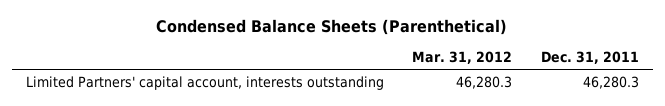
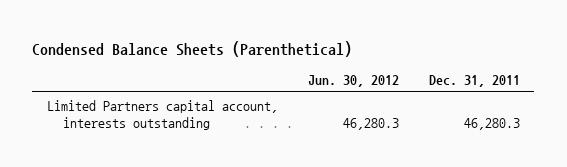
[412,51,513,65] Mar. 31, 2012 -> none
none -> [307,75,399,88] Jun. 30, 2012
[25,75,384,90] Limited Partners' capital account, interests outstanding -> [47,99,279,131] Limited Partners capital account, interests outstanding

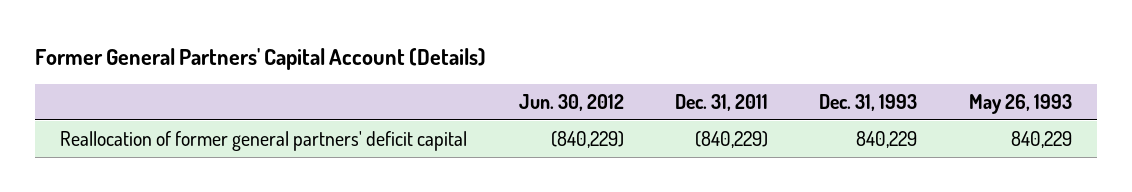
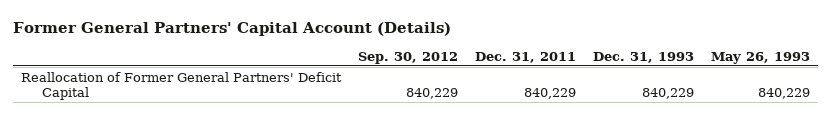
[518,93,624,111] Jun. 30, 2012 -> none
none -> [357,51,458,64] Sep. 30, 2012
[60,130,468,151] Reallocation of former general partners' deficit capital -> [20,71,342,101] Reallocation of Former General Partners' Deficit Capital
[695,130,769,148] (840,229) -> [523,88,576,100] 840,229

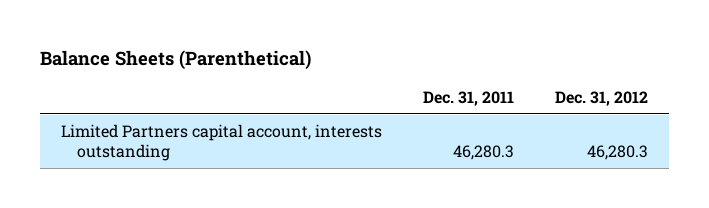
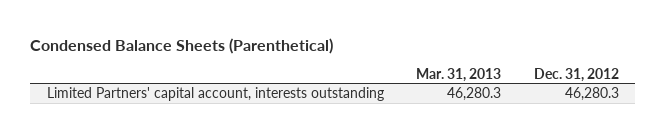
[39,49,311,70] Balance Sheets (Parenthetical) -> [30,38,334,55] Condensed Balance Sheets (Parenthetical)
[422,91,514,107] Dec. 31, 2011 -> none
none -> [416,67,502,82] Mar. 31, 2013
[60,124,382,162] Limited Partners capital account, interests outstanding -> [46,87,384,102] Limited Partners' capital account, interests outstanding

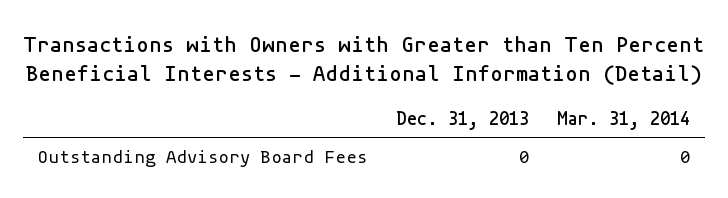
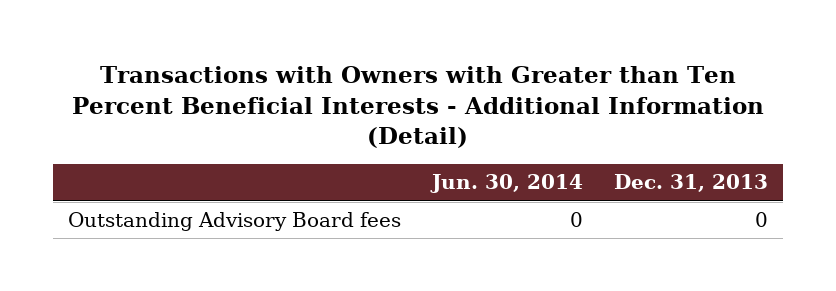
[557,110,691,130] Mar. 31, 2014 -> none
none -> [429,174,583,194] Jun. 30, 2014
[37,150,368,168] Outstanding Advisory Board Fees -> [68,212,402,232] Outstanding Advisory Board fees

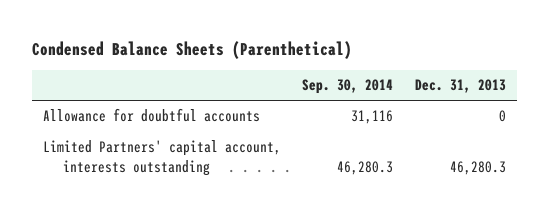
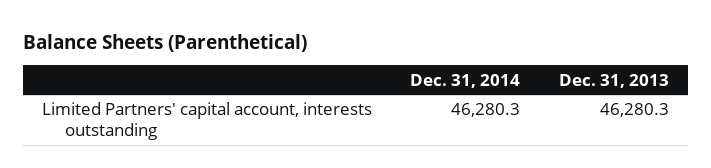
[31,40,352,59] Condensed Balance Sheets (Parenthetical) -> [23,33,308,52] Balance Sheets (Parenthetical)
[302,79,394,95] Sep. 30, 2014 -> none
none -> [410,73,521,88] Dec. 31, 2014
[42,108,260,123] Allowance for doubtful accounts -> none

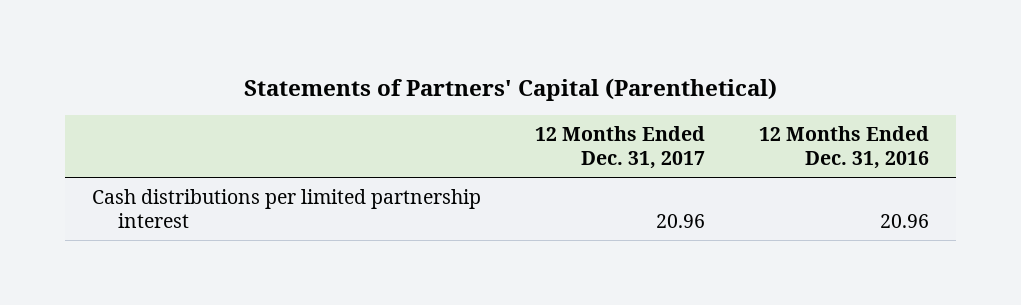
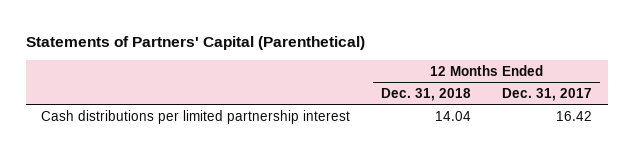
[759,126,930,170] 12 Months Ended Dec. 31, 2016 -> none
none -> [381,88,472,102] Dec. 31, 2018
[656,214,706,229] 20.96 -> [556,110,593,121] 16.42

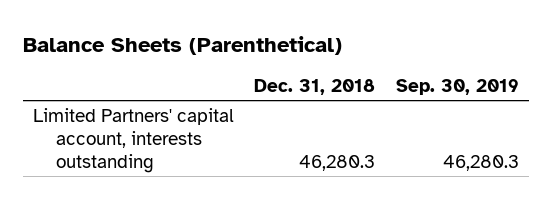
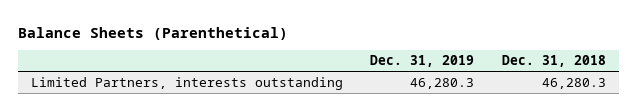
[395,78,519,95] Sep. 30, 2019 -> none
none -> [370,55,475,68] Dec. 31, 2019
[33,108,235,173] Limited Partners' capital account, interests outstanding -> [31,77,344,91] Limited Partners, interests outstanding

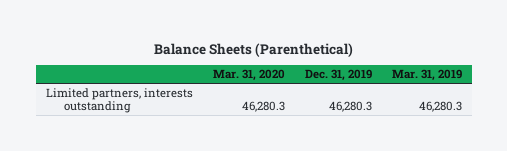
[501,55,606,68] Dec. 31, 2018 -> none
none -> [212,69,285,82] Mar. 31, 2020
none -> [391,69,462,82] Mar. 31, 2019
[31,77,344,91] Limited Partners, interests outstanding -> [45,88,193,114] Limited partners, interests outstanding

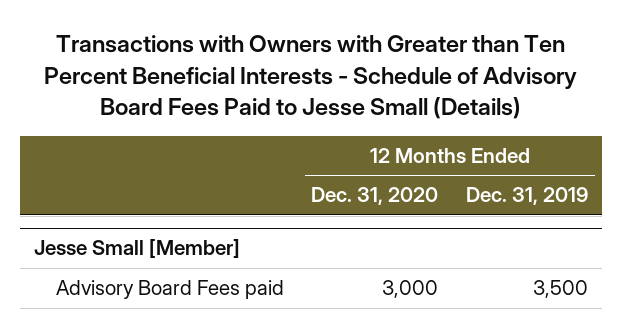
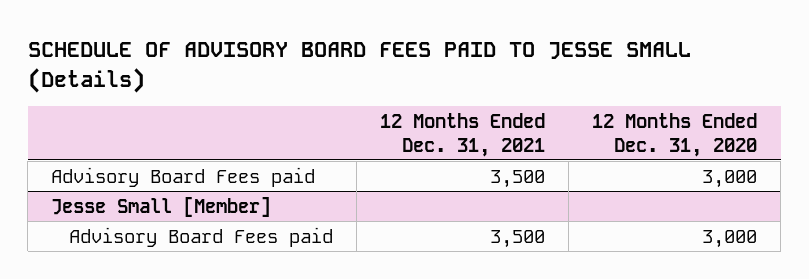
[44,35,578,120] Transactions with Owners with Greater than Ten Percent Beneficial Interests - Schedule of Advisory Board Fees Paid to Jesse Small (Details) -> [27,42,691,94] SCHEDULE OF ADVISORY BOARD FEES PAID TO JESSE SMALL (Details)
[466,187,589,206] Dec. 31, 2019 -> none
none -> [380,112,546,157] 12 Months Ended Dec. 31, 2021
none -> [51,166,316,187] Advisory Board Fees paid

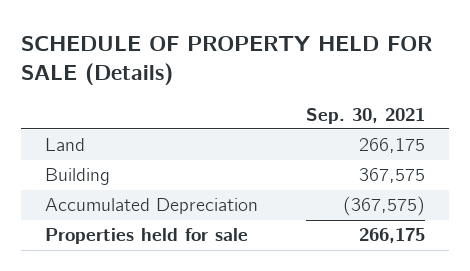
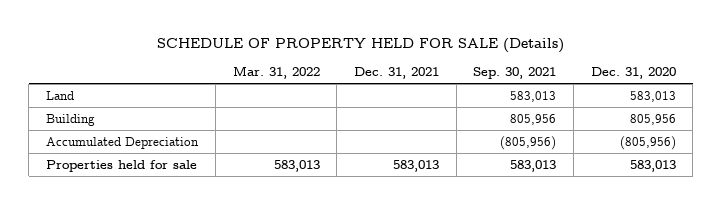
none -> [232,66,320,80] Mar. 31, 2022
none -> [353,67,439,80] Dec. 31, 2021
none -> [590,67,676,80] Dec. 31, 2020
[358,138,425,154] 266,175 -> [510,90,557,102] 583,013
[358,168,425,184] 367,575 -> [510,113,557,125] 805,956
[342,196,425,217] (367,575) -> [500,135,557,150] (805,956)
[358,228,425,244] 266,175 -> [510,159,557,172] 583,013

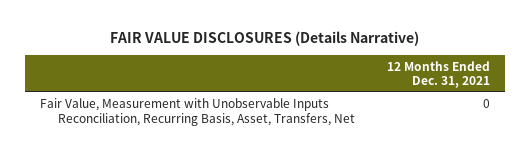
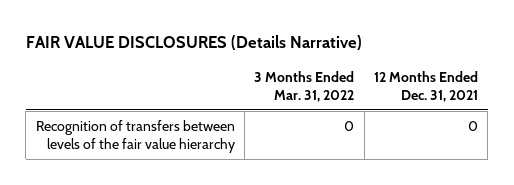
none -> [254,70,355,103] 3 Months Ended Mar. 31, 2022
[40,98,356,126] Fair Value, Measurement with Unobservable Inputs Reconciliation, Recurring Basis, Asset, Transfers, Net -> [35,119,235,153] Recognition of transfers between levels of the fair value hierarchy

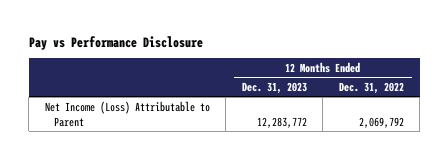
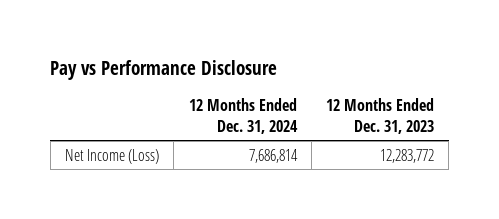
[338,81,404,94] Dec. 31, 2022 -> none
none -> [188,98,298,135] 12 Months Ended Dec. 31, 2024
[44,100,210,127] Net Income (Loss) Attributable to Parent -> [65,148,160,164] Net Income (Loss)

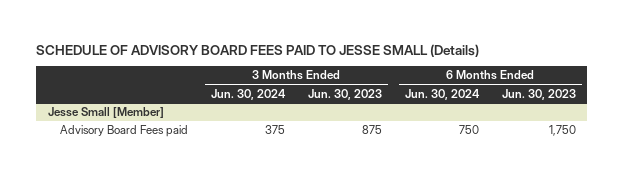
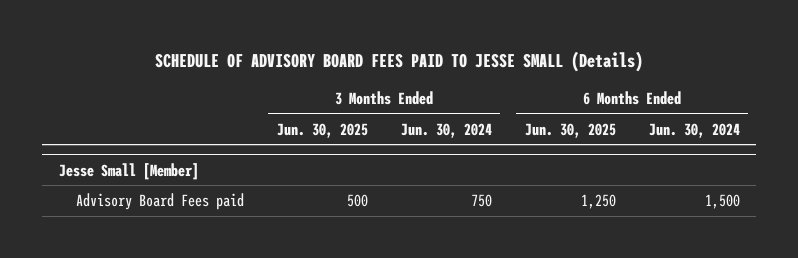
[307,88,382,100] Jun. 30, 2023 -> none
[501,88,576,100] Jun. 30, 2023 -> none
none -> [276,122,368,138] Jun. 30, 2025
none -> [524,122,616,138] Jun. 30, 2025
[264,125,285,135] 375 -> [470,193,492,207] 750
[458,125,479,135] 750 -> [704,193,740,209] 1,500

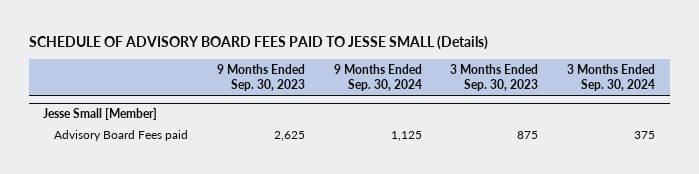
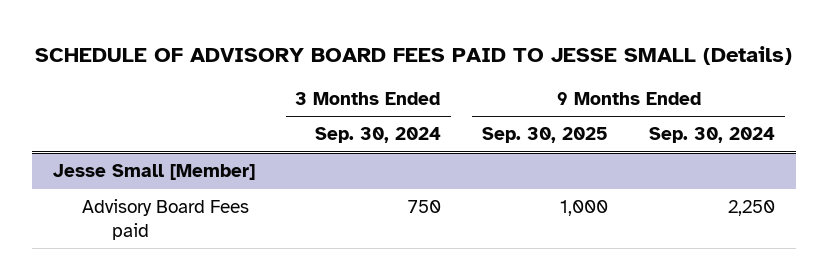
[216,64,305,91] 9 Months Ended Sep. 30, 2023 -> none
[450,64,539,91] 3 Months Ended Sep. 30, 2023 -> none
none -> [482,127,609,144] Sep. 30, 2025
[390,130,422,141] 1,125 -> [728,200,776,217] 2,250
[634,130,656,139] 375 -> [407,200,441,214] 750

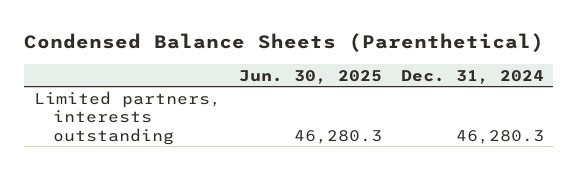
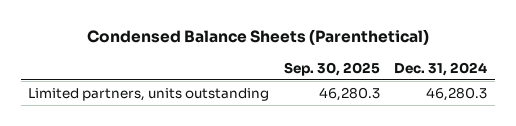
[239,69,383,84] Jun. 30, 2025 -> none
none -> [283,61,380,76] Sep. 30, 2025
[33,90,221,145] Limited partners, interests outstanding -> [28,88,270,102] Limited partners, units outstanding

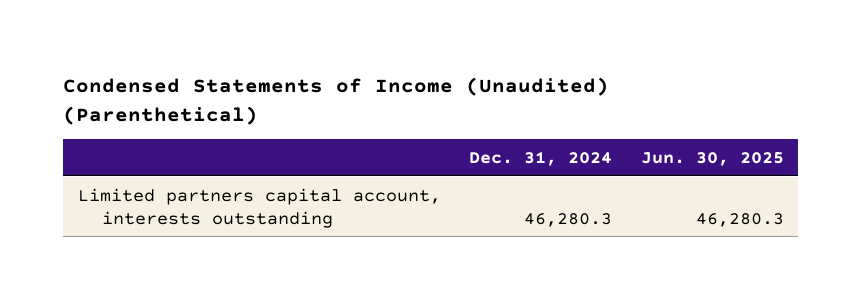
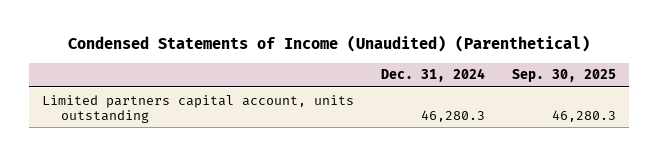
[641,151,785,166] Jun. 30, 2025 -> none
none -> [511,69,616,83] Sep. 30, 2025
[77,187,441,228] Limited partners capital account, interests outstanding -> [42,94,355,123] Limited partners capital account, units outstanding

